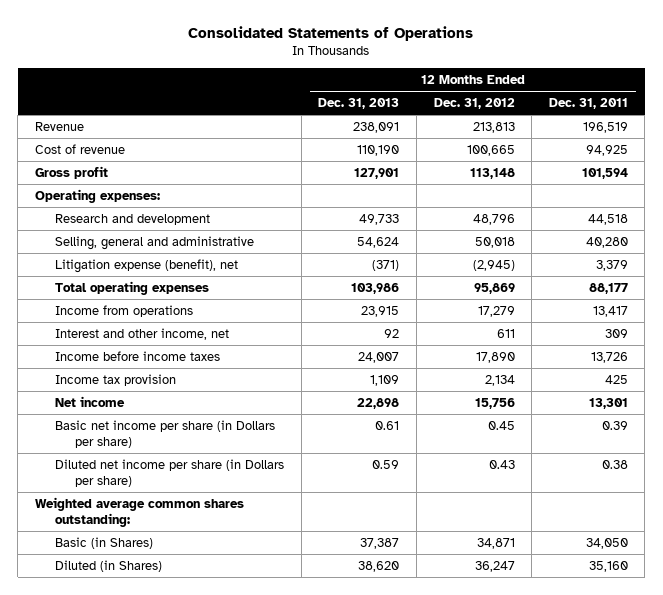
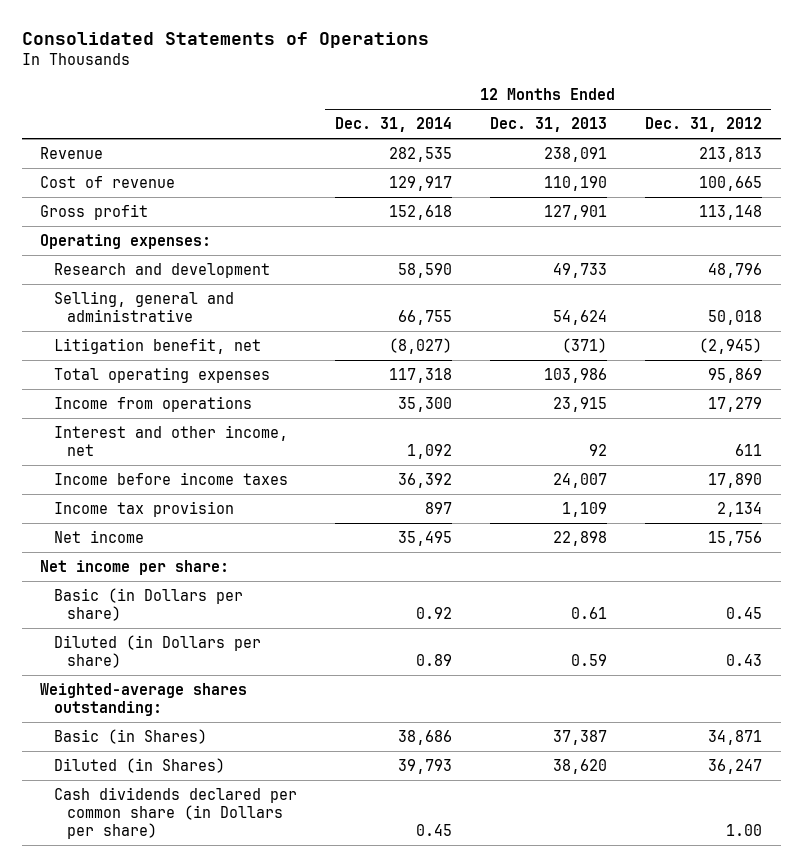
[548,98,628,110] Dec. 31, 2011 -> none
none -> [334,117,452,133] Dec. 31, 2014
[55,258,239,273] Litigation expense (benefit), net -> [53,337,261,354] Litigation benefit, net
none -> [40,559,230,575] Net income per share:
[55,419,276,449] Basic net income per share (in Dollars per share) -> [53,587,243,621] Basic (in Dollars per share)
[55,458,285,488] Diluted net income per share (in Dollars per share) -> [53,634,261,668] Diluted (in Dollars per share)
[34,496,244,528] Weighted average common shares outstanding: -> [40,682,248,716] Weighted-average shares outstanding:
none -> [53,786,297,839] Cash dividends declared per common share (in Dollars per share)

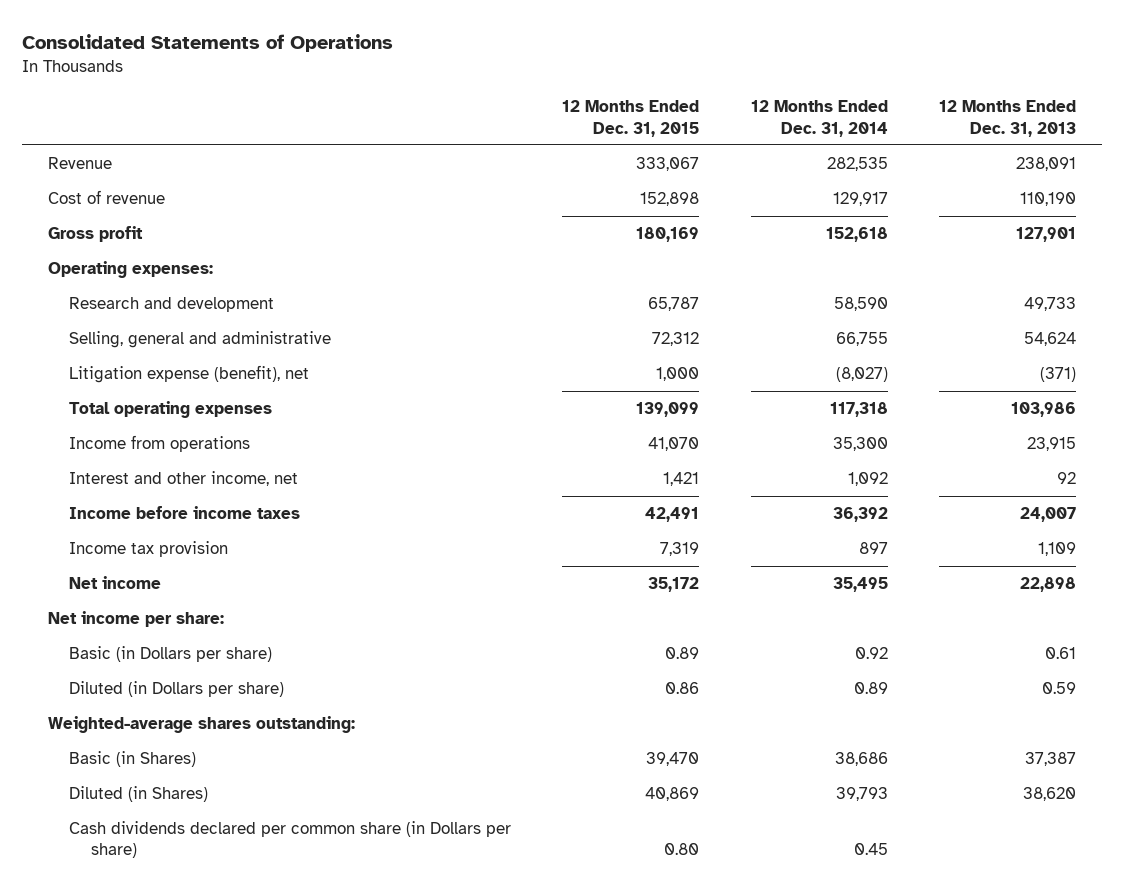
[644,117,762,133] Dec. 31, 2012 -> none
none -> [562,100,700,137] 12 Months Ended Dec. 31, 2015
[53,337,261,354] Litigation benefit, net -> [69,365,310,384] Litigation expense (benefit), net

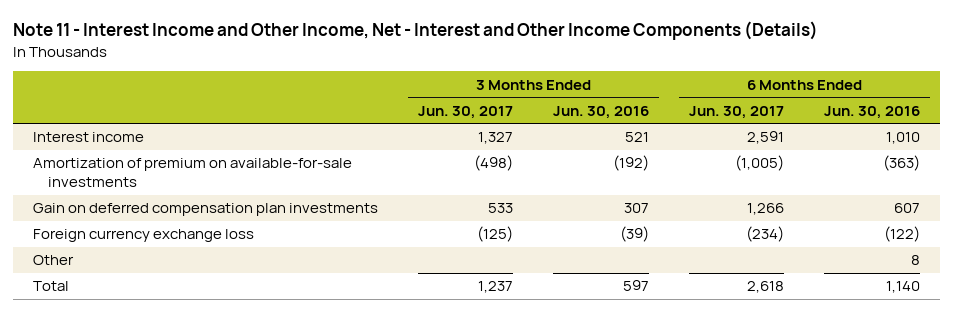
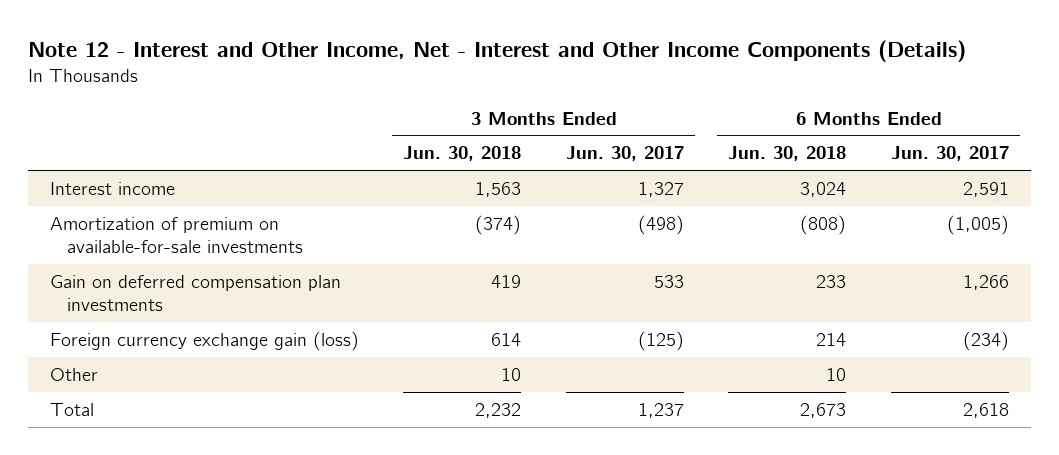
[13,21,819,41] Note 11 - Interest Income and Other Income, Net - Interest and Other Income Components (Details) -> [27,39,966,62] Note 12 - Interest and Other Income, Net - Interest and Other Income Components (Details)
[553,105,650,119] Jun. 30, 2016 -> none
[824,105,921,119] Jun. 30, 2016 -> none
none -> [403,146,522,162] Jun. 30, 2018
none -> [728,146,847,162] Jun. 30, 2018
[33,229,255,243] Foreign currency exchange loss -> [49,330,359,351] Foreign currency exchange gain (loss)

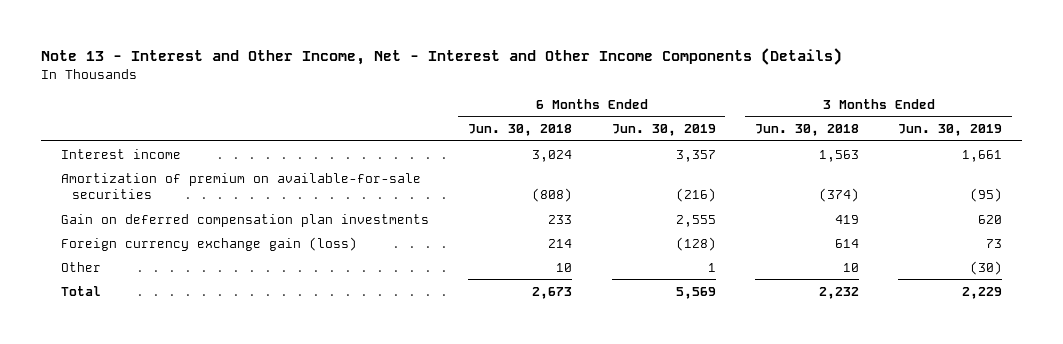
[27,39,966,62] Note 12 - Interest and Other Income, Net - Interest and Other Income Components (Details) -> [40,48,842,66] Note 13 - Interest and Other Income, Net - Interest and Other Income Components (Details)
[565,146,684,162] Jun. 30, 2017 -> none
[890,146,1009,162] Jun. 30, 2017 -> none
none -> [611,124,716,137] Jun. 30, 2019
none -> [898,124,1003,137] Jun. 30, 2019
[49,216,303,254] Amortization of premium on available-for-sale investments -> [60,172,421,200] Amortization of premium on available-for-sale securities

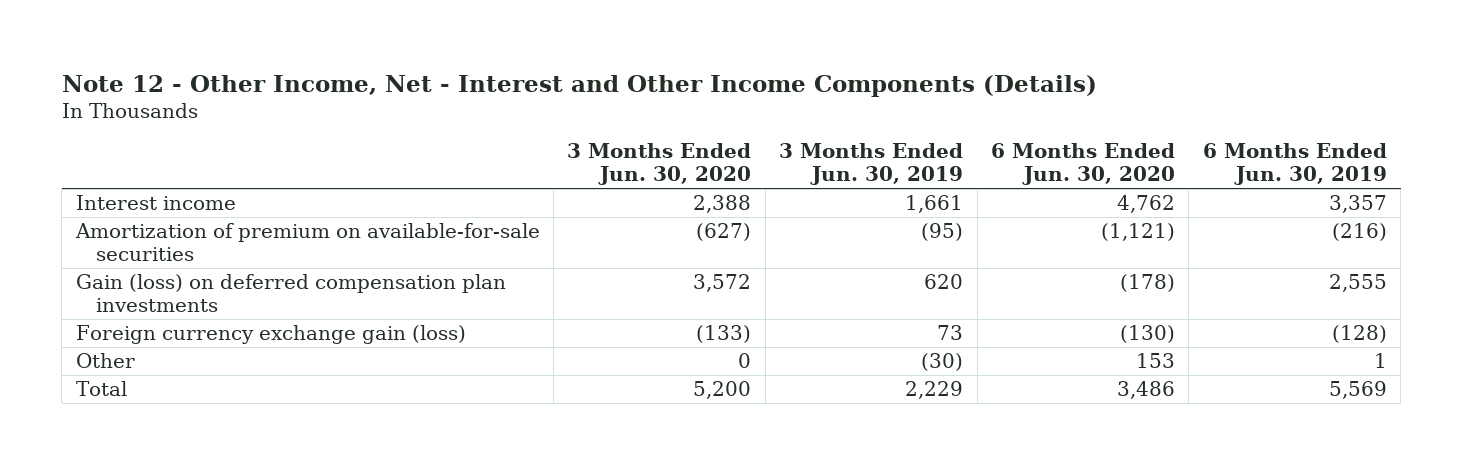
[40,48,842,66] Note 13 - Interest and Other Income, Net - Interest and Other Income Components (Details) -> [61,74,1097,97] Note 12 - Other Income, Net - Interest and Other Income Components (Details)
[468,124,573,137] Jun. 30, 2018 -> none
[754,124,859,137] Jun. 30, 2018 -> none
none -> [567,143,752,186] 3 Months Ended Jun. 30, 2020
none -> [991,143,1176,186] 6 Months Ended Jun. 30, 2020
[60,213,429,227] Gain on deferred compensation plan investments -> [75,274,506,313] Gain (loss) on deferred compensation plan investments

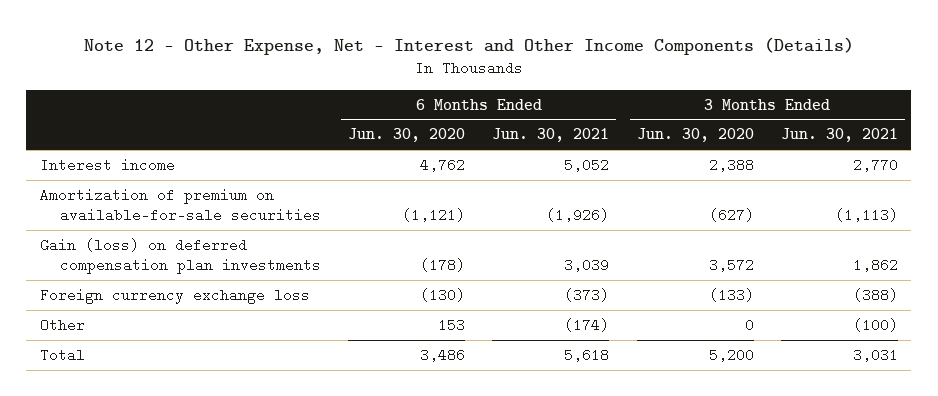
[61,74,1097,97] Note 12 - Other Income, Net - Interest and Other Income Components (Details) -> [83,37,854,56] Note 12 - Other Expense, Net - Interest and Other Income Components (Details)
[779,143,964,186] 3 Months Ended Jun. 30, 2019 -> none
[1202,143,1387,186] 6 Months Ended Jun. 30, 2019 -> none
none -> [492,128,610,143] Jun. 30, 2021
none -> [780,128,898,143] Jun. 30, 2021
[75,325,466,345] Foreign currency exchange gain (loss) -> [39,287,310,304] Foreign currency exchange loss

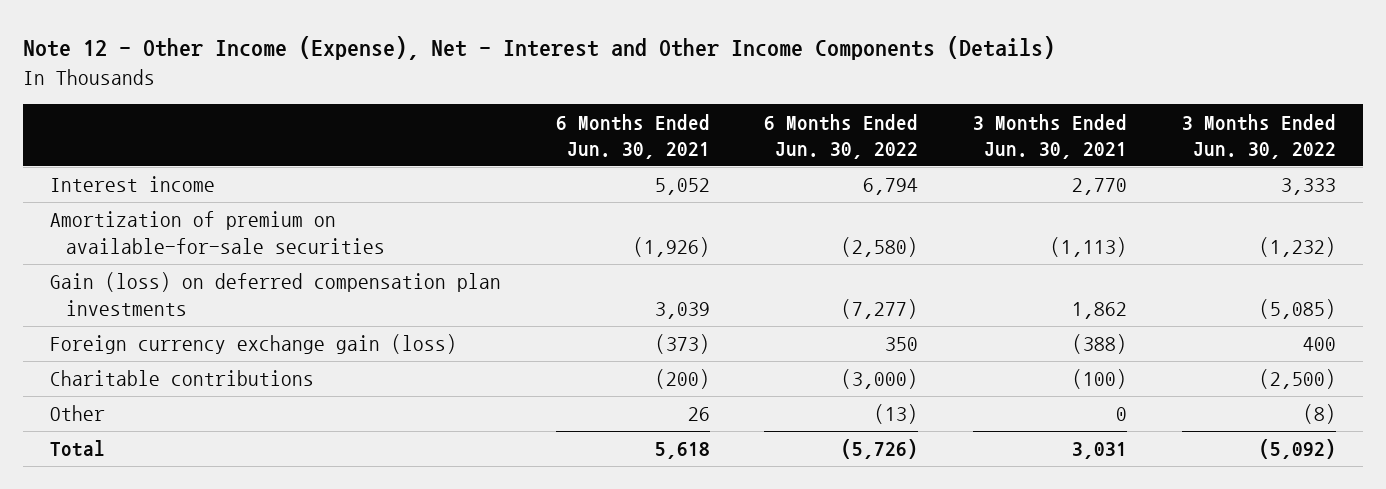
[83,37,854,56] Note 12 - Other Expense, Net - Interest and Other Income Components (Details) -> [22,36,1055,61] Note 12 - Other Income (Expense), Net - Interest and Other Income Components (Details)
[348,128,466,143] Jun. 30, 2020 -> none
[636,128,754,143] Jun. 30, 2020 -> none
none -> [764,113,919,160] 6 Months Ended Jun. 30, 2022
none -> [1181,113,1336,160] 3 Months Ended Jun. 30, 2022
[39,287,310,304] Foreign currency exchange loss -> [50,334,458,355] Foreign currency exchange gain (loss)
none -> [50,370,315,387] Charitable contributions
[564,317,610,332] (174) -> [687,407,710,422] 26
[852,317,898,332] (100) -> [1116,407,1128,422] 0

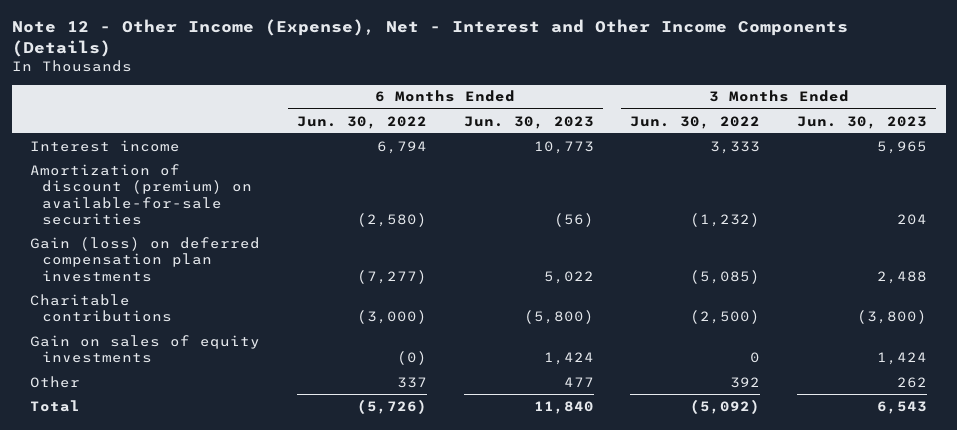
[555,113,710,160] 6 Months Ended Jun. 30, 2021 -> none
[973,113,1128,160] 3 Months Ended Jun. 30, 2021 -> none
none -> [463,115,594,129] Jun. 30, 2023
none -> [797,115,928,129] Jun. 30, 2023
[50,211,385,254] Amortization of premium on available-for-sale securities -> [29,163,253,226] Amortization of discount (premium) on available-for-sale securities
[50,334,458,355] Foreign currency exchange gain (loss) -> none
none -> [29,334,260,364] Gain on sales of equity investments
[874,404,919,425] (13) -> [396,376,427,388] 337
[1302,404,1336,425] (8) -> [730,376,761,388] 392

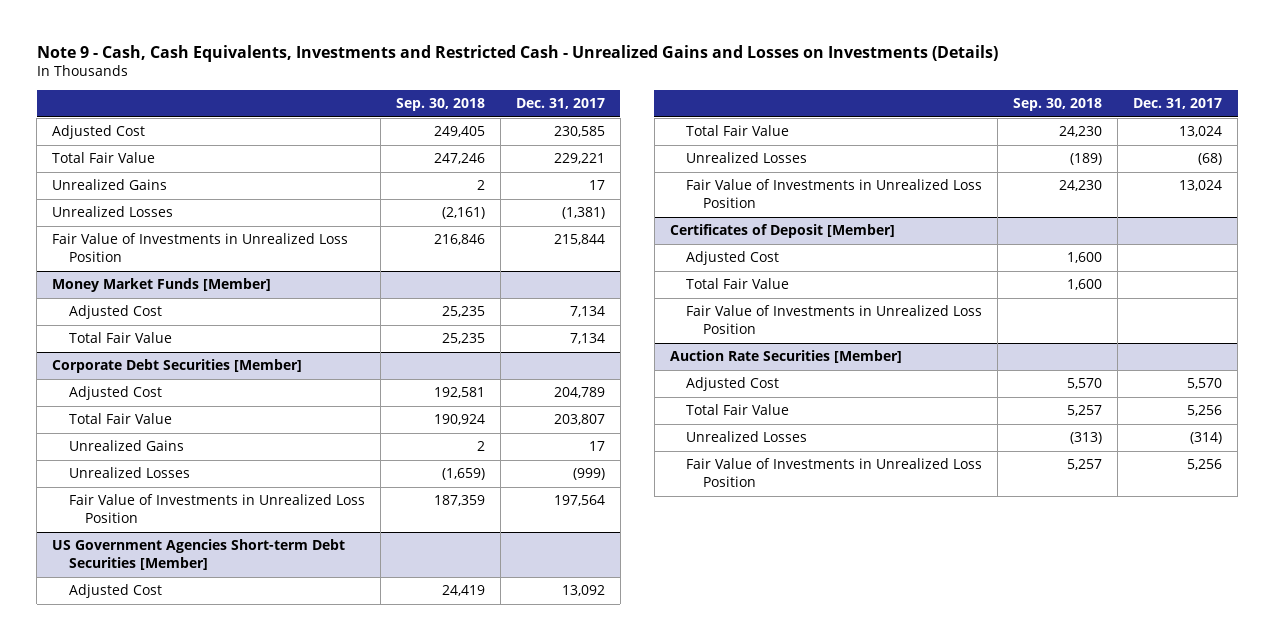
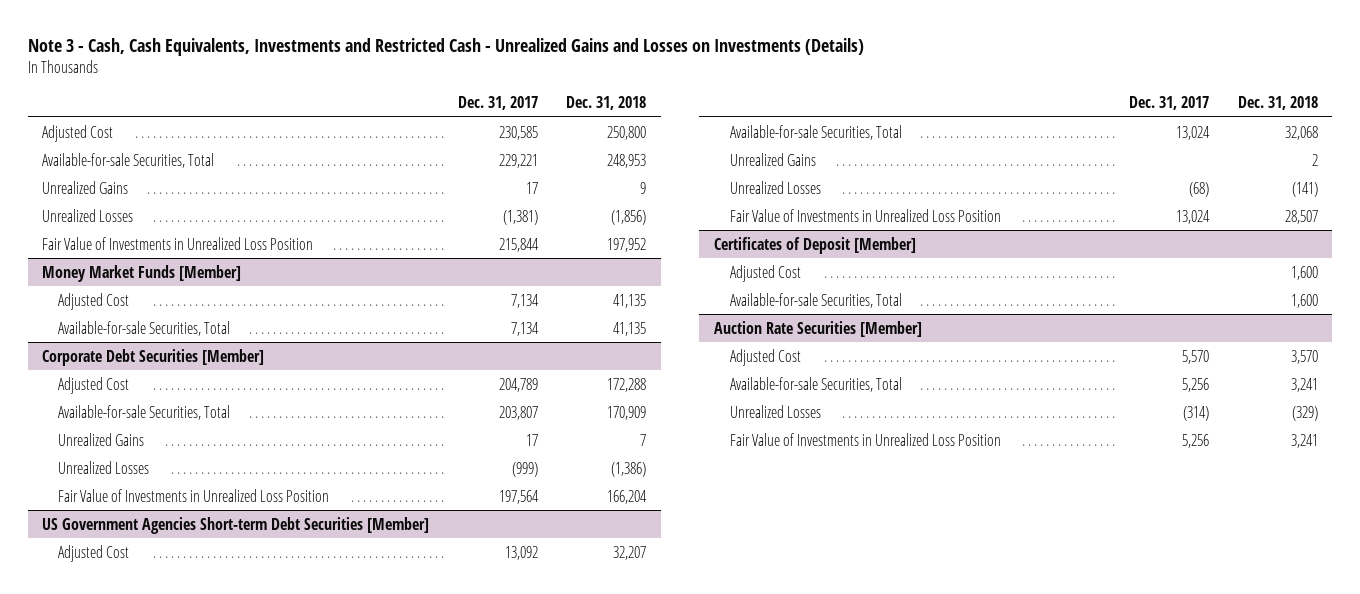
[36,44,998,62] Note 9 - Cash, Cash Equivalents, Investments and Restricted Cash - Unrealized Gains and Losses on Investments (Details) -> [28,38,865,57] Note 3 - Cash, Cash Equivalents, Investments and Restricted Cash - Unrealized Gains and Losses on Investments (Details)
[395,98,485,112] Sep. 30, 2018 -> none
none -> [566,96,647,111] Dec. 31, 2018
[52,152,156,164] Total Fair Value -> [42,152,215,168] Available-for-sale Securities, Total
[68,332,172,344] Total Fair Value -> [58,320,231,336] Available-for-sale Securities, Total
[68,413,172,425] Total Fair Value -> [58,404,231,420] Available-for-sale Securities, Total
[686,125,790,137] Total Fair Value -> [729,124,902,140] Available-for-sale Securities, Total
none -> [729,152,816,166] Unrealized Gains
[686,305,983,334] Fair Value of Investments in Unrealized Loss Position -> none
[686,278,790,290] Total Fair Value -> [729,292,902,308] Available-for-sale Securities, Total
[686,404,790,416] Total Fair Value -> [729,376,902,392] Available-for-sale Securities, Total

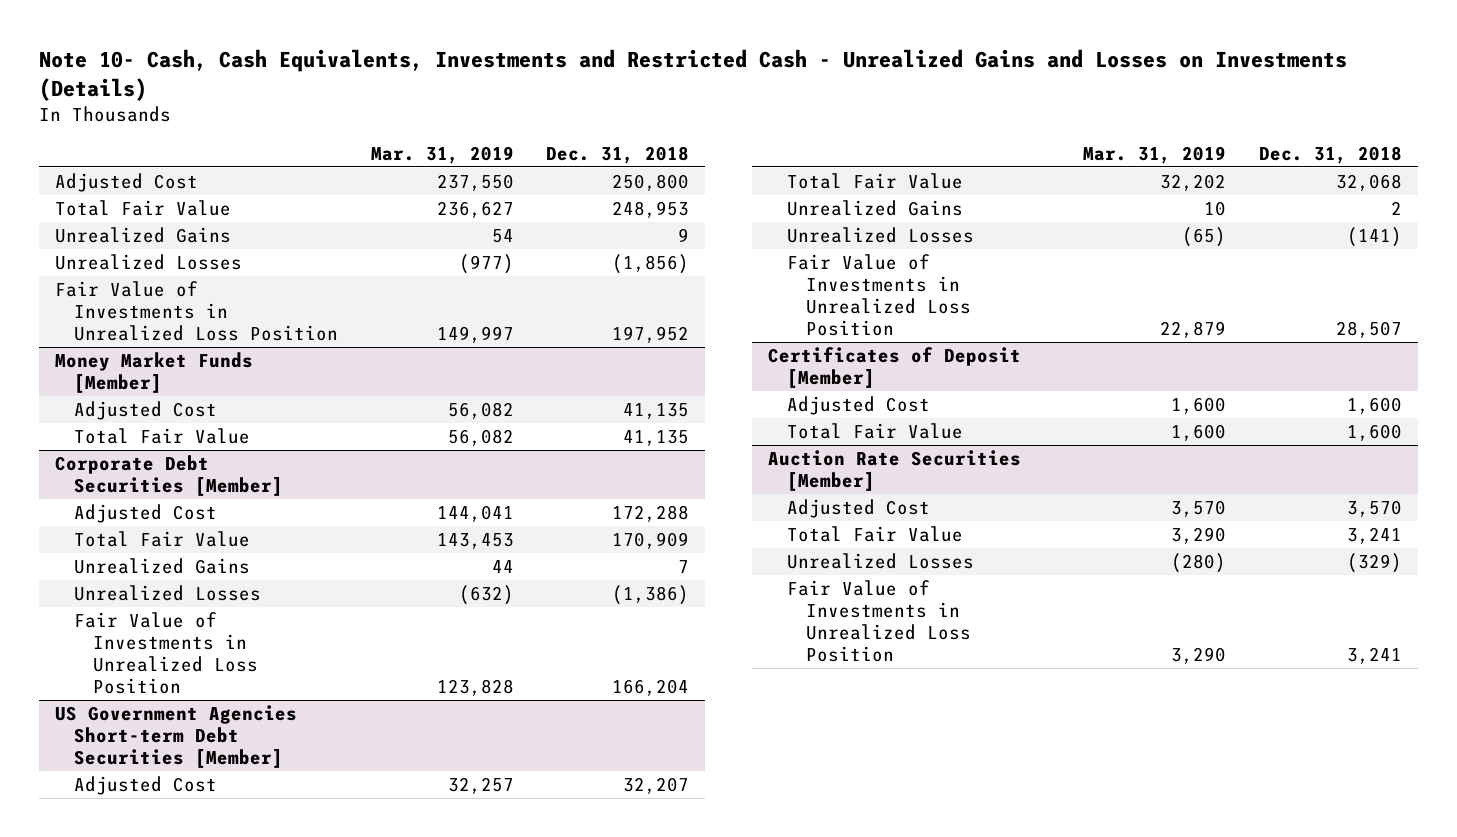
[28,38,865,57] Note 3 - Cash, Cash Equivalents, Investments and Restricted Cash - Unrealized Gains and Losses on Investments (Details) -> [38,49,1347,102] Note 10- Cash, Cash Equivalents, Investments and Restricted Cash - Unrealized Gains and Losses on Investments (Details)
[457,96,538,111] Dec. 31, 2017 -> none
none -> [370,145,514,164] Mar. 31, 2019
[42,152,215,168] Available-for-sale Securities, Total -> [54,200,231,217] Total Fair Value
[58,320,231,336] Available-for-sale Securities, Total -> [73,428,250,445] Total Fair Value
[58,404,231,420] Available-for-sale Securities, Total -> [73,531,250,548] Total Fair Value
[729,124,902,140] Available-for-sale Securities, Total -> [786,173,963,190] Total Fair Value
[729,292,902,308] Available-for-sale Securities, Total -> [786,423,963,440] Total Fair Value
[729,376,902,392] Available-for-sale Securities, Total -> [786,526,963,543] Total Fair Value

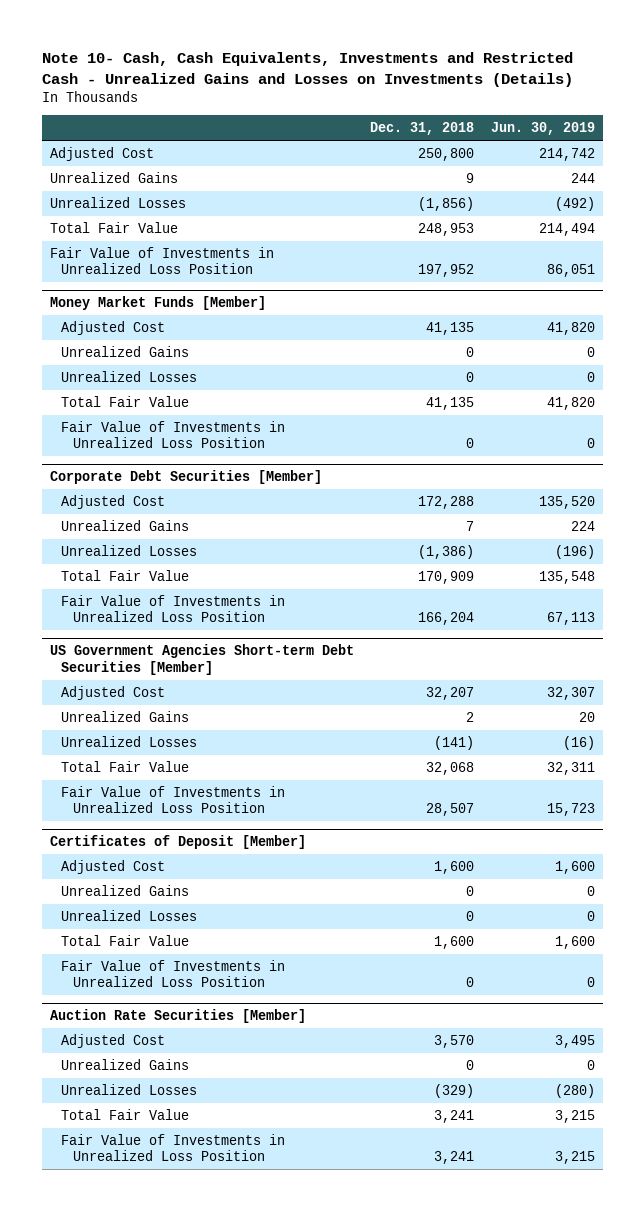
[370,145,514,164] Mar. 31, 2019 -> none
none -> [490,122,595,136] Jun. 30, 2019
[54,200,231,217] Total Fair Value -> [49,221,178,233] Total Fair Value
none -> [61,345,190,357] Unrealized Gains
none -> [61,370,198,382] Unrealized Losses
none -> [61,420,286,449] Fair Value of Investments in Unrealized Loss Position
[73,531,250,548] Total Fair Value -> [61,569,190,581] Total Fair Value
[786,173,963,190] Total Fair Value -> [61,760,190,772] Total Fair Value
none -> [61,884,190,896] Unrealized Gains
none -> [61,909,198,921] Unrealized Losses
none -> [61,959,286,988] Fair Value of Investments in Unrealized Loss Position
none -> [61,1058,190,1070] Unrealized Gains
[786,526,963,543] Total Fair Value -> [61,1108,190,1120] Total Fair Value

